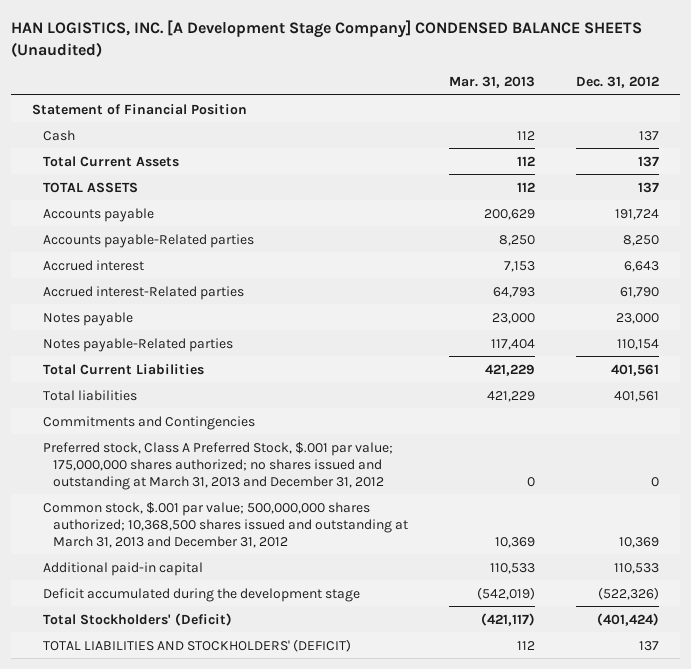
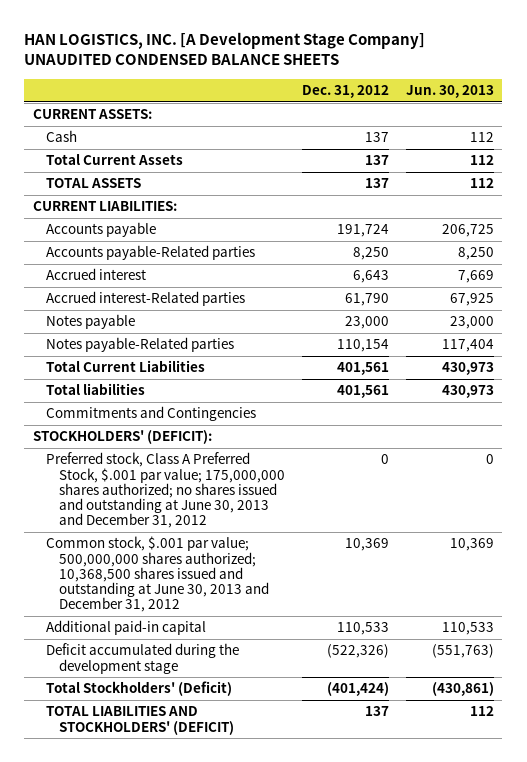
[11,20,643,57] HAN LOGISTICS, INC. [A Development Stage Company] CONDENSED BALANCE SHEETS (Unaudited) -> [24,31,426,66] HAN LOGISTICS, INC. [A Development Stage Company] UNAUDITED CONDENSED BALANCE SHEETS
[449,76,536,89] Mar. 31, 2013 -> none
none -> [405,84,494,98] Jun. 30, 2013
[31,103,247,115] Statement of Financial Position -> none
none -> [32,109,152,120] CURRENT ASSETS:
none -> [32,201,177,212] CURRENT LIABILITIES:
none -> [32,430,212,445] STOCKHOLDERS' (DEFICIT):
[42,441,393,490] Preferred stock, Class A Preferred Stock, $.001 par value; 175,000,000 shares authorized; no shares issued and outstanding at March 31, 2013 and December 31, 2012 -> [45,452,285,529] Preferred stock, Class A Preferred Stock, $.001 par value; 175,000,000 shares authorized; no shares issued and outstanding at June 30, 2013 and December 31, 2012
[42,501,409,548] Common stock, $.001 par value; 500,000,000 shares authorized; 10,368,500 shares issued and outstanding at March 31, 2013 and December 31, 2012 -> [45,536,269,613] Common stock, $.001 par value; 500,000,000 shares authorized; 10,368,500 shares issued and outstanding at June 30, 2013 and December 31, 2012

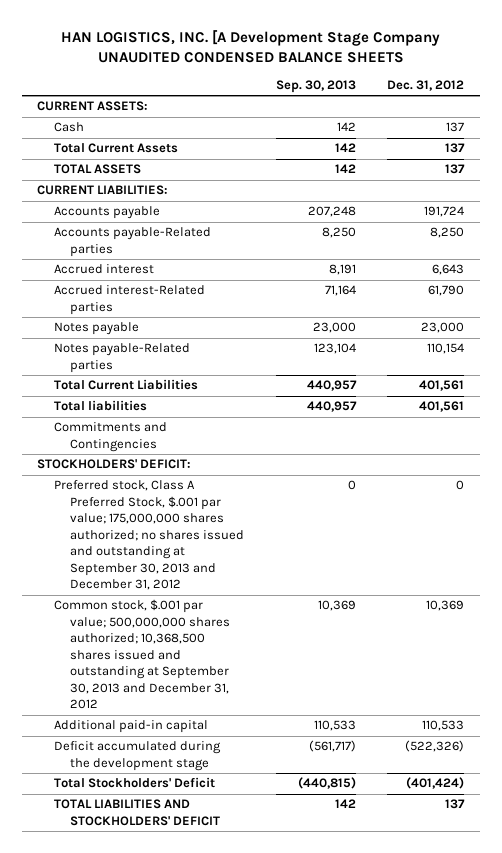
[24,31,426,66] HAN LOGISTICS, INC. [A Development Stage Company] UNAUDITED CONDENSED BALANCE SHEETS -> [60,29,440,63] HAN LOGISTICS, INC. [A Development Stage Company UNAUDITED CONDENSED BALANCE SHEETS
[405,84,494,98] Jun. 30, 2013 -> none
none -> [275,80,356,94] Sep. 30, 2013
[32,430,212,445] STOCKHOLDERS' (DEFICIT): -> [37,459,192,470] STOCKHOLDERS' DEFICIT:
[45,452,285,529] Preferred stock, Class A Preferred Stock, $.001 par value; 175,000,000 shares authorized; no shares issued and outstanding at June 30, 2013 and December 31, 2012 -> [53,480,244,591] Preferred stock, Class A Preferred Stock, $.001 par value; 175,000,000 shares authorized; no shares issued and outstanding at September 30, 2013 and December 31, 2012
[45,536,269,613] Common stock, $.001 par value; 500,000,000 shares authorized; 10,368,500 shares issued and outstanding at June 30, 2013 and December 31, 2012 -> [53,599,230,710] Common stock, $.001 par value; 500,000,000 shares authorized; 10,368,500 shares issued and outstanding at September 30, 2013 and December 31, 2012
[45,681,232,697] Total Stockholders' (Deficit) -> [53,777,215,789] Total Stockholders' Deficit
[45,706,234,735] TOTAL LIABILITIES AND STOCKHOLDERS' (DEFICIT) -> [53,799,220,826] TOTAL LIABILITIES AND STOCKHOLDERS' DEFICIT

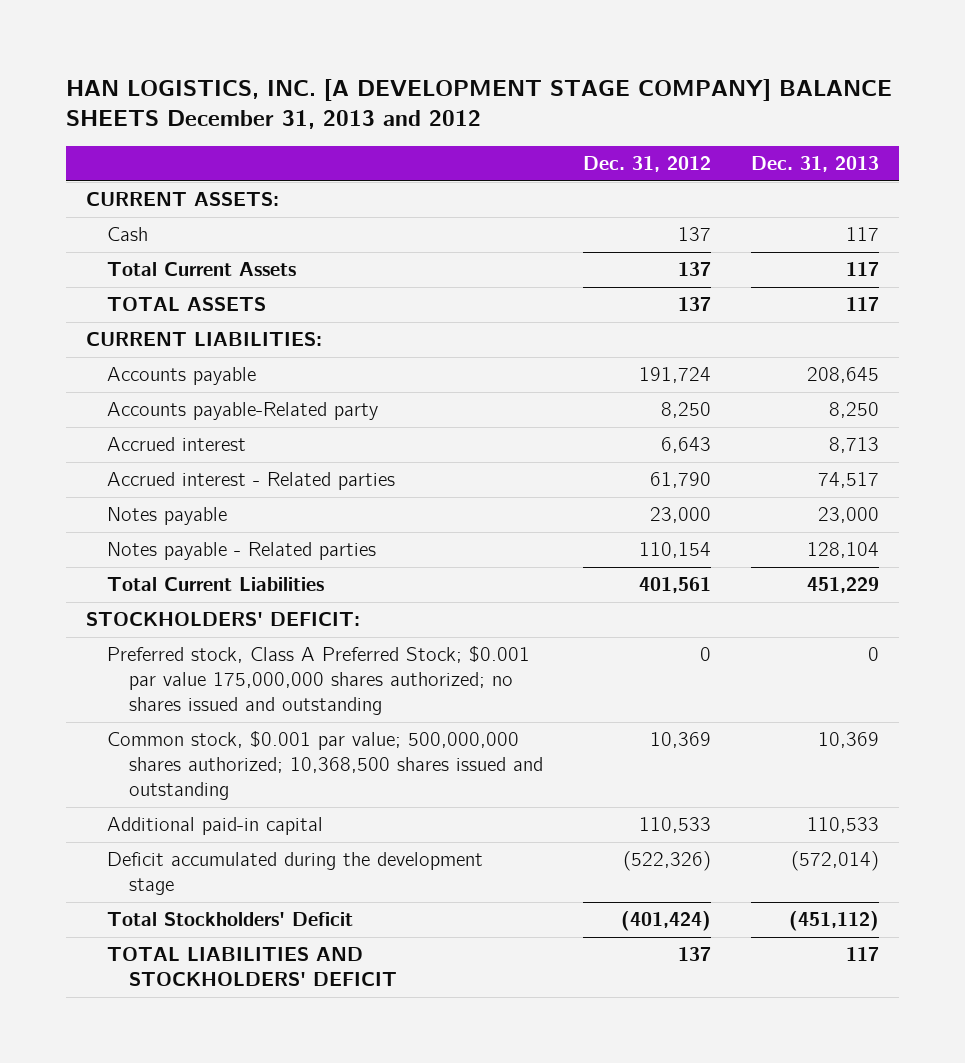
[60,29,440,63] HAN LOGISTICS, INC. [A Development Stage Company UNAUDITED CONDENSED BALANCE SHEETS -> [65,79,892,130] HAN LOGISTICS, INC. [A DEVELOPMENT STAGE COMPANY] BALANCE SHEETS December 31, 2013 and 2012
[275,80,356,94] Sep. 30, 2013 -> none
none -> [750,156,879,173] Dec. 31, 2013
[53,227,211,257] Accounts payable-Related parties -> [107,402,379,421] Accounts payable-Related party
[53,285,205,315] Accrued interest-Related parties -> [107,472,396,491] Accrued interest - Related parties
[53,343,190,373] Notes payable-Related parties -> [107,542,377,561] Notes payable - Related parties
[53,400,147,412] Total liabilities -> none
[53,422,167,452] Commitments and Contingencies -> none
[53,480,244,591] Preferred stock, Class A Preferred Stock, $.001 par value; 175,000,000 shares authorized; no shares issued and outstanding at September 30, 2013 and December 31, 2012 -> [107,646,531,715] Preferred stock, Class A Preferred Stock; $0.001 par value 175,000,000 shares authorized; no shares issued and outstanding
[53,599,230,710] Common stock, $.001 par value; 500,000,000 shares authorized; 10,368,500 shares issued and outstanding at September 30, 2013 and December 31, 2012 -> [107,731,543,800] Common stock, $0.001 par value; 500,000,000 shares authorized; 10,368,500 shares issued and outstanding

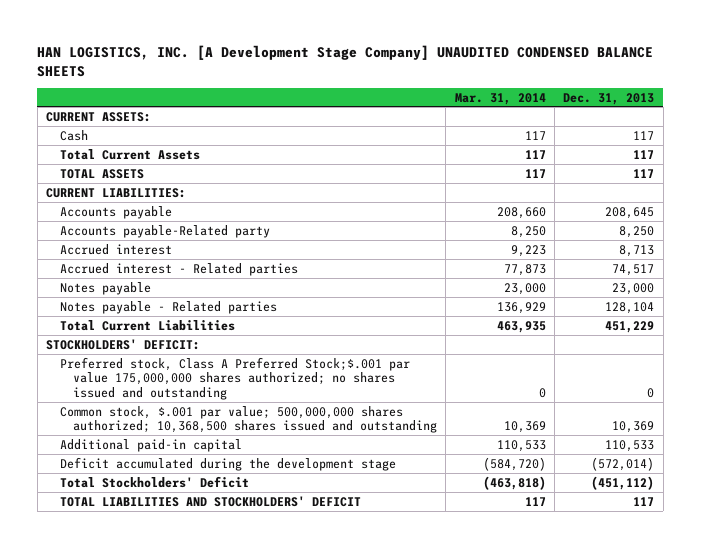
[65,79,892,130] HAN LOGISTICS, INC. [A DEVELOPMENT STAGE COMPANY] BALANCE SHEETS December 31, 2013 and 2012 -> [37,44,654,77] HAN LOGISTICS, INC. [A Development Stage Company] UNAUDITED CONDENSED BALANCE SHEETS
[582,156,711,173] Dec. 31, 2012 -> none
none -> [454,92,546,105] Mar. 31, 2014
[107,646,531,715] Preferred stock, Class A Preferred Stock; $0.001 par value 175,000,000 shares authorized; no shares issued and outstanding -> [59,356,410,401] Preferred stock, Class A Preferred Stock;$.001 par value 175,000,000 shares authorized; no shares issued and outstanding
[107,731,543,800] Common stock, $0.001 par value; 500,000,000 shares authorized; 10,368,500 shares issued and outstanding -> [59,405,437,434] Common stock, $.001 par value; 500,000,000 shares authorized; 10,368,500 shares issued and outstanding

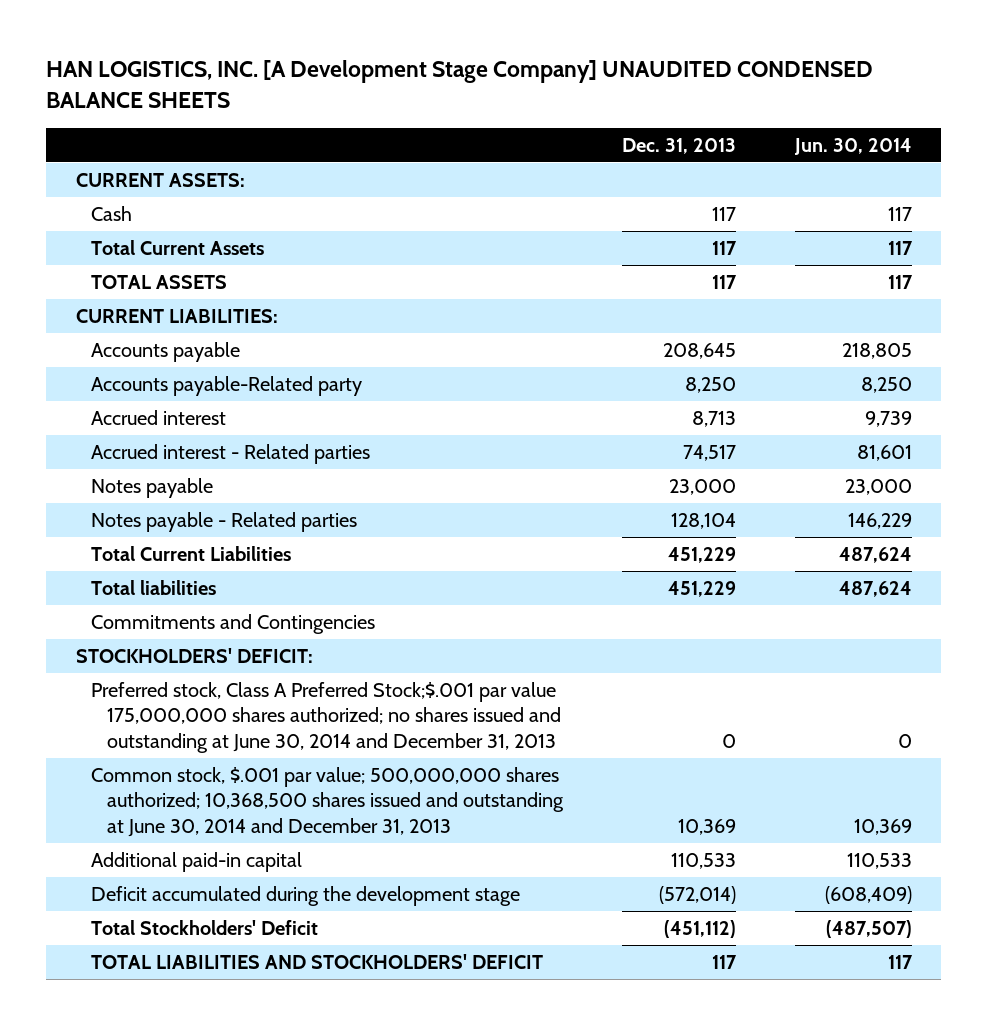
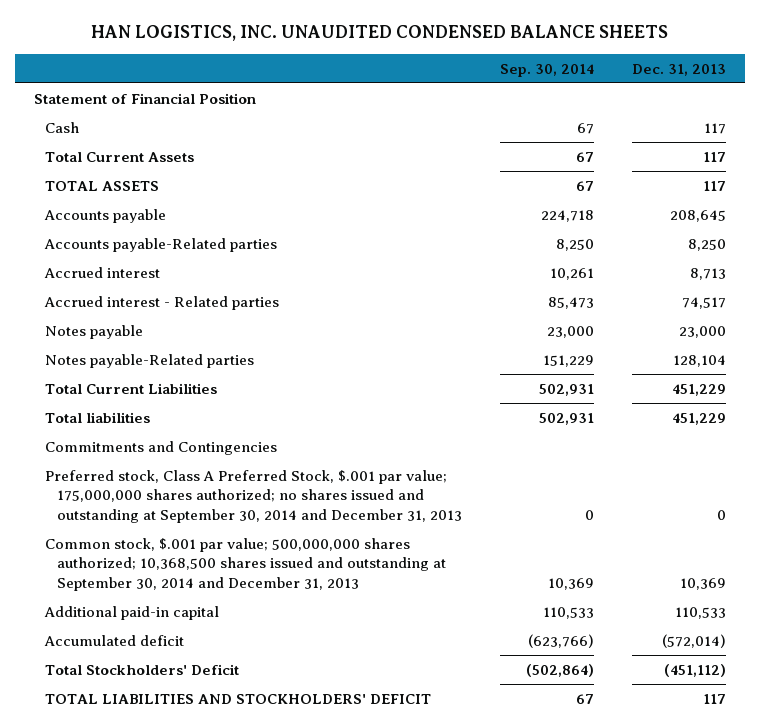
[46,60,874,108] HAN LOGISTICS, INC. [A Development Stage Company] UNAUDITED CONDENSED BALANCE SHEETS -> [90,25,668,42] HAN LOGISTICS, INC. UNAUDITED CONDENSED BALANCE SHEETS
[793,137,912,155] Jun. 30, 2014 -> none
none -> [499,63,594,77] Sep. 30, 2014
[75,172,245,187] CURRENT ASSETS: -> none
none -> [33,92,256,104] Statement of Financial Position
[75,308,278,323] CURRENT LIABILITIES: -> none
[91,375,363,396] Accounts payable-Related party -> [44,237,278,252] Accounts payable-Related parties
[91,511,358,532] Notes payable - Related parties -> [45,353,255,368] Notes payable-Related parties
[75,647,313,663] STOCKHOLDERS' DEFICIT: -> none
[91,681,561,753] Preferred stock, Class A Preferred Stock;$.001 par value 175,000,000 shares authorized; no shares issued and outstanding at June 30, 2014 and December 31, 2013 -> [45,469,462,523] Preferred stock, Class A Preferred Stock, $.001 par value; 175,000,000 shares authorized; no shares issued and outstanding at September 30, 2014 and December 31, 2013
[91,766,564,837] Common stock, $.001 par value; 500,000,000 shares authorized; 10,368,500 shares issued and outstanding at June 30, 2014 and December 31, 2013 -> [45,537,446,591] Common stock, $.001 par value; 500,000,000 shares authorized; 10,368,500 shares issued and outstanding at September 30, 2014 and December 31, 2013
[91,885,521,906] Deficit accumulated during the development stage -> [44,634,185,646] Accumulated deficit

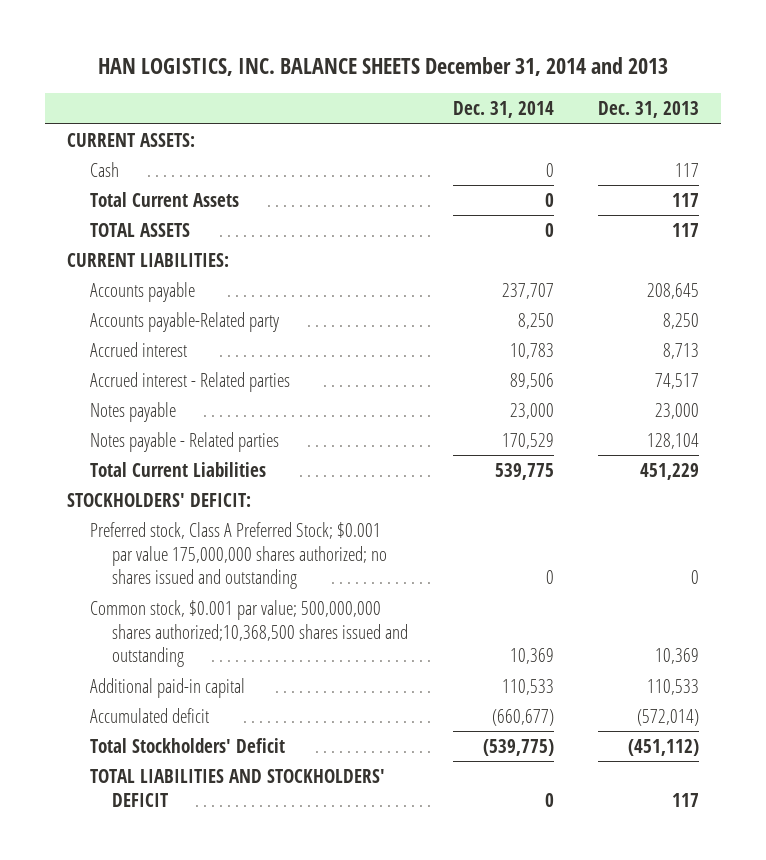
[90,25,668,42] HAN LOGISTICS, INC. UNAUDITED CONDENSED BALANCE SHEETS -> [98,57,669,77] HAN LOGISTICS, INC. BALANCE SHEETS December 31, 2014 and 2013
[499,63,594,77] Sep. 30, 2014 -> none
none -> [452,101,554,119] Dec. 31, 2014
[33,92,256,104] Statement of Financial Position -> none
none -> [67,132,196,147] CURRENT ASSETS:
none -> [67,252,230,267] CURRENT LIABILITIES:
[44,237,278,252] Accounts payable-Related parties -> [89,311,279,332] Accounts payable-Related party
[45,353,255,368] Notes payable-Related parties -> [89,431,279,452] Notes payable - Related parties
[45,411,151,423] Total liabilities -> none
[45,440,278,455] Commitments and Contingencies -> none
none -> [67,492,252,507] STOCKHOLDERS' DEFICIT:
[45,469,462,523] Preferred stock, Class A Preferred Stock, $.001 par value; 175,000,000 shares authorized; no shares issued and outstanding at September 30, 2014 and December 31, 2013 -> [89,521,388,590] Preferred stock, Class A Preferred Stock; $0.001 par value 175,000,000 shares authorized; no shares issued and outstanding
[45,537,446,591] Common stock, $.001 par value; 500,000,000 shares authorized; 10,368,500 shares issued and outstanding at September 30, 2014 and December 31, 2013 -> [89,599,409,668] Common stock, $0.001 par value; 500,000,000 shares authorized;10,368,500 shares issued and outstanding

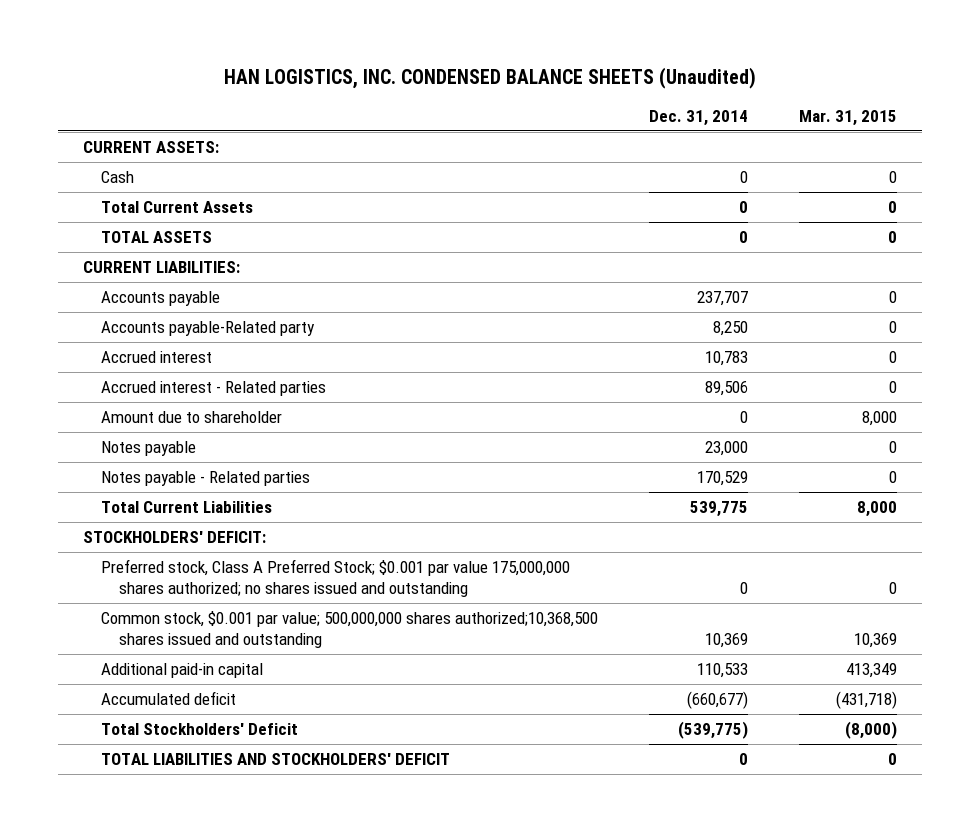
[98,57,669,77] HAN LOGISTICS, INC. BALANCE SHEETS December 31, 2014 and 2013 -> [223,67,756,90] HAN LOGISTICS, INC. CONDENSED BALANCE SHEETS (Unaudited)
[598,101,700,119] Dec. 31, 2013 -> none
none -> [798,110,897,127] Mar. 31, 2015
none -> [101,410,283,423] Amount due to shareholder

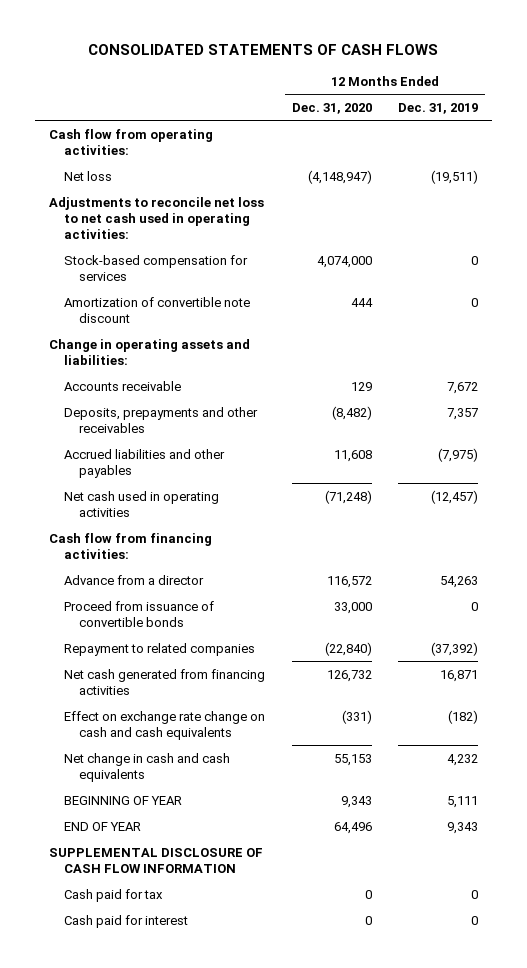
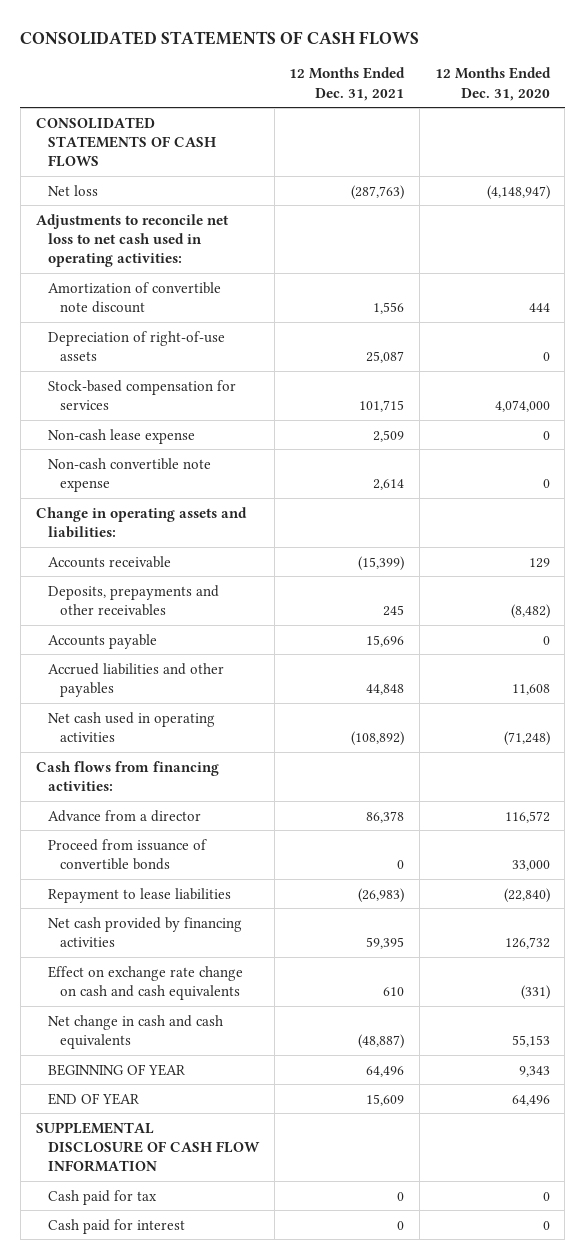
[398,102,479,114] Dec. 31, 2019 -> none
none -> [289,67,406,101] 12 Months Ended Dec. 31, 2021
[48,128,213,155] Cash flow from operating activities: -> none
none -> [35,116,216,168] CONSOLIDATED STATEMENTS OF CASH FLOWS
none -> [47,330,225,361] Depreciation of right-of-use assets
[63,254,248,281] Stock-based compensation for services -> [47,379,236,410] Stock-based compensation for services
none -> [47,428,195,444] Non-cash lease expense
none -> [47,457,211,492] Non-cash convertible note expense
none -> [47,633,157,649] Accounts payable
[48,532,212,559] Cash flow from financing activities: -> [35,760,219,791] Cash flows from financing activities:
[63,642,255,656] Repayment to related companies -> [47,887,231,903] Repayment to lease liabilities
[63,668,265,695] Net cash generated from financing activities -> [47,916,242,947] Net cash provided by financing activities

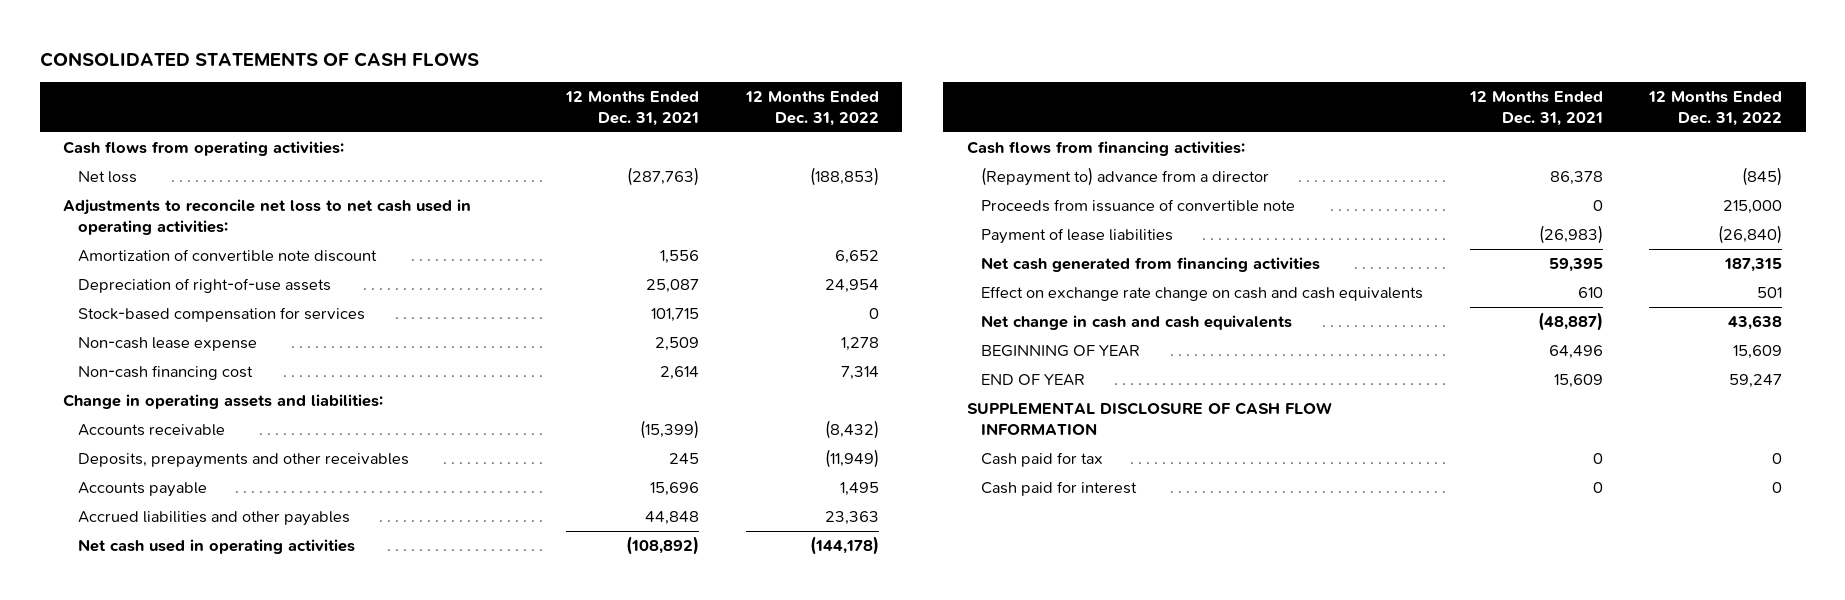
[434,67,551,101] 12 Months Ended Dec. 31, 2020 -> none
none -> [744,91,879,127] 12 Months Ended Dec. 31, 2022
[35,116,216,168] CONSOLIDATED STATEMENTS OF CASH FLOWS -> none
none -> [63,140,345,156] Cash flows from operating activities:
[47,457,211,492] Non-cash convertible note expense -> [77,364,253,380] Non-cash financing cost
[47,809,201,822] Advance from a director -> [981,166,1270,186] (Repayment to) advance from a director
[47,838,207,870] Proceed from issuance of convertible bonds -> [981,198,1296,212] Proceeds from issuance of convertible note
[47,887,231,903] Repayment to lease liabilities -> [981,227,1174,244] Payment of lease liabilities
[47,916,242,947] Net cash provided by financing activities -> [981,256,1321,272] Net cash generated from financing activities

